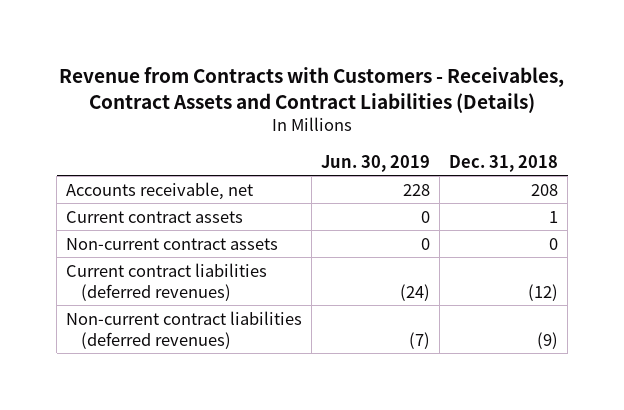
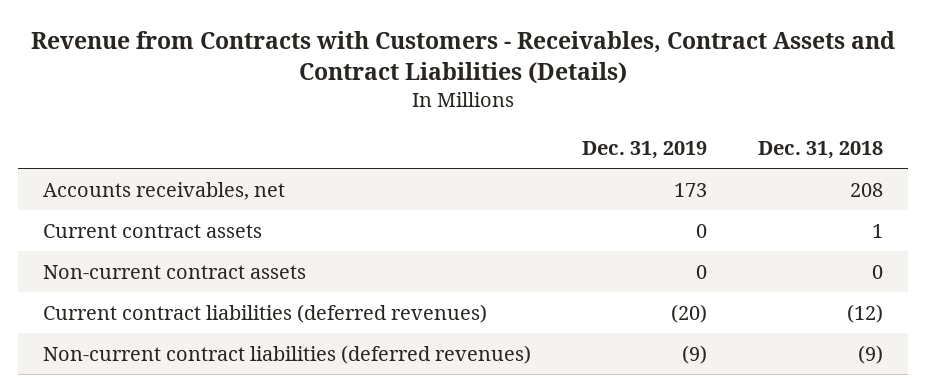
[321,154,431,172] Jun. 30, 2019 -> none
none -> [581,140,707,159] Dec. 31, 2019
[66,181,254,200] Accounts receivable, net -> [42,181,285,200] Accounts receivables, net

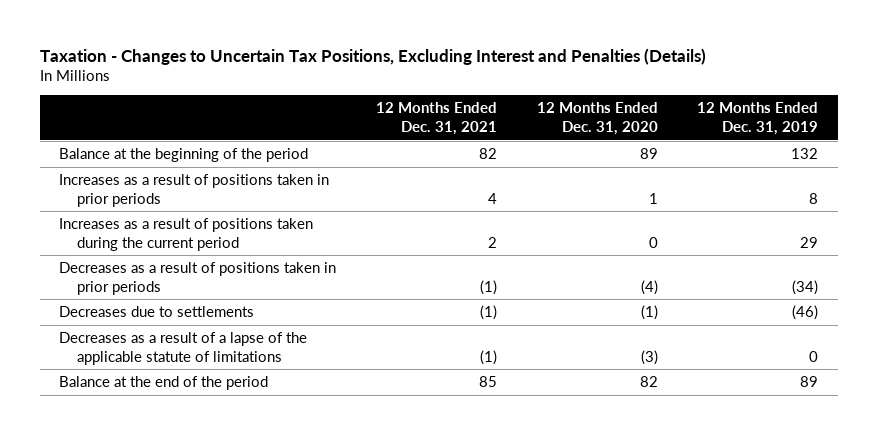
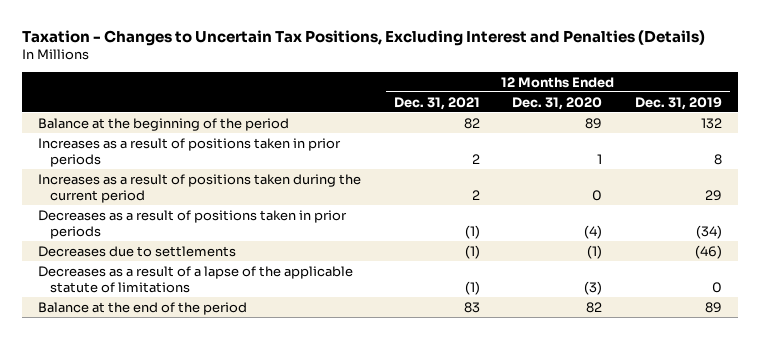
[488,192,498,204] 4 -> [471,153,480,164] 2
[479,376,498,388] 85 -> [463,301,480,313] 83

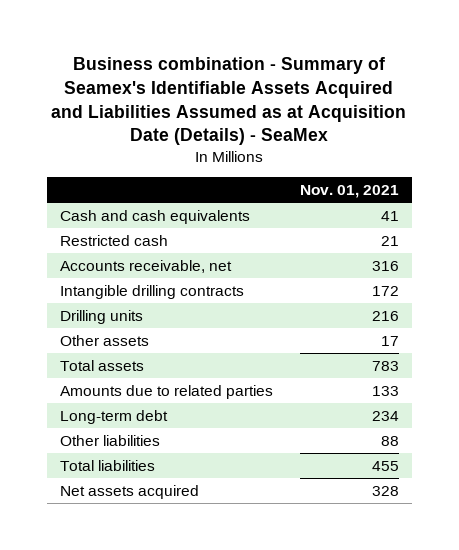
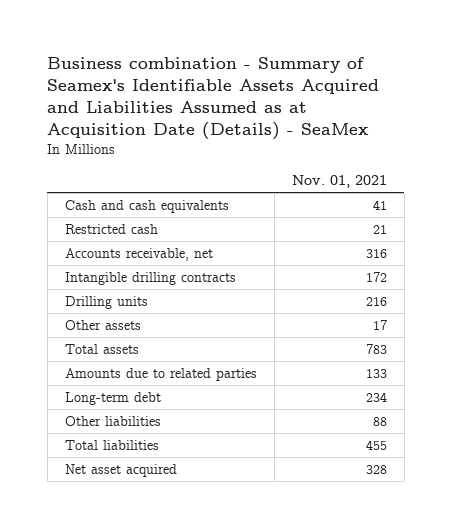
[59,484,199,499] Net assets acquired -> [64,463,177,477] Net asset acquired

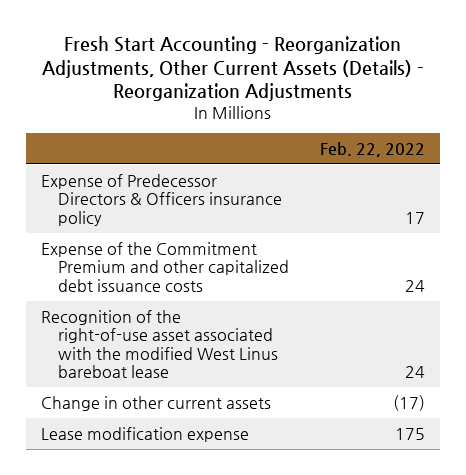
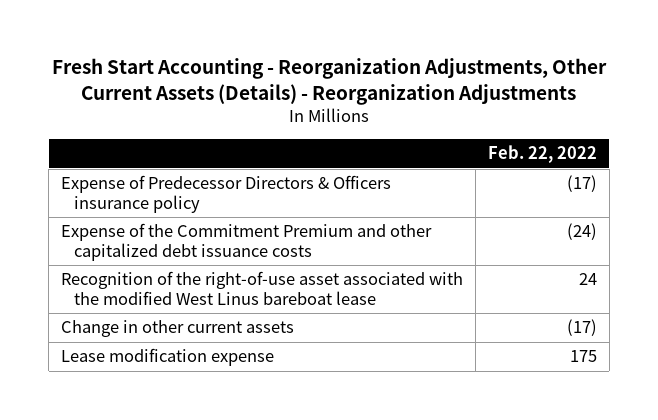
[404,211,425,224] 17 -> [567,175,598,193] (17)
[404,279,425,292] 24 -> [567,223,598,241] (24)

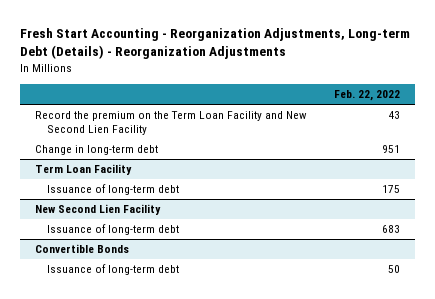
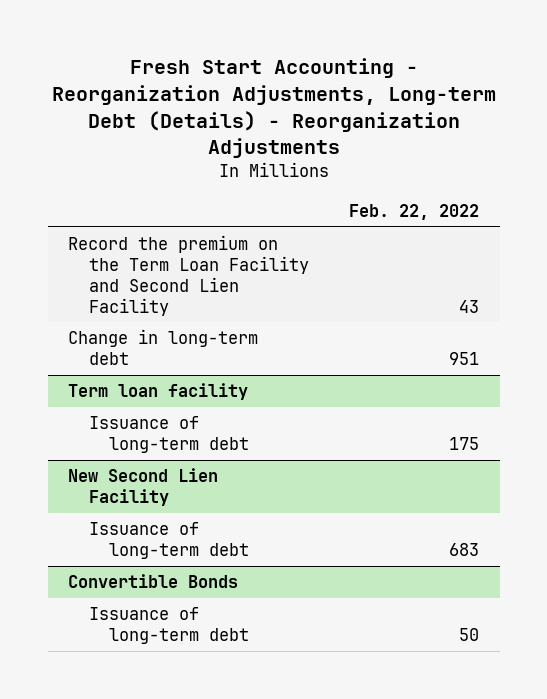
[34,111,307,136] Record the premium on the Term Loan Facility and New Second Lien Facility -> [67,235,309,316] Record the premium on the Term Loan Facility and Second Lien Facility
[34,164,132,176] Term Loan Facility -> [67,383,248,401] Term loan facility

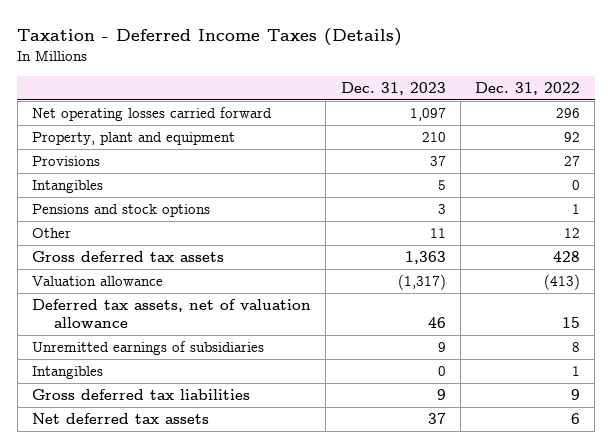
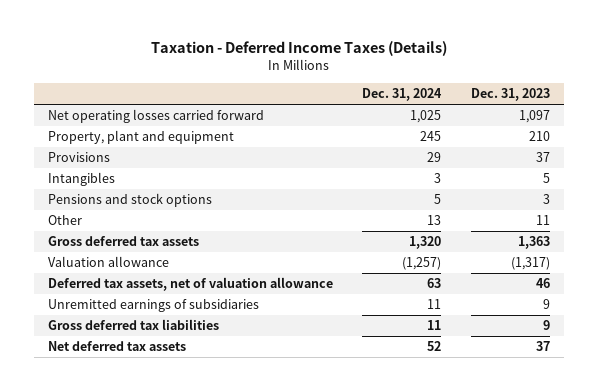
[475,81,581,95] Dec. 31, 2022 -> none
none -> [362,88,443,102] Dec. 31, 2024
[32,366,104,380] Intangibles -> none

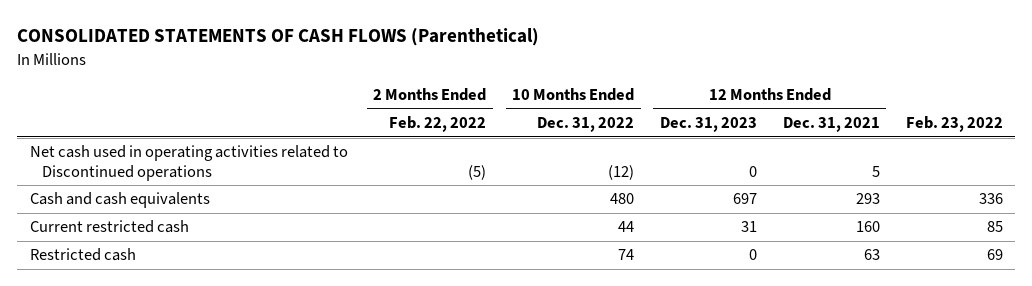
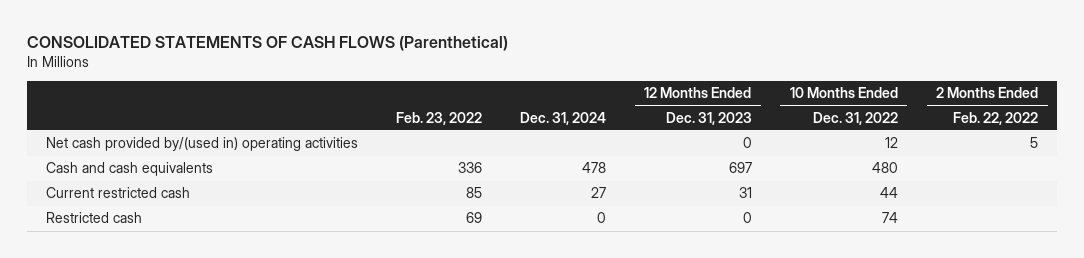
[782,117,880,133] Dec. 31, 2021 -> none
none -> [520,111,607,125] Dec. 31, 2024
[29,145,348,182] Net cash used in operating activities related to Discontinued operations -> [45,137,358,152] Net cash provided by/(used in) operating activities
[468,165,487,181] (5) -> [1030,137,1039,149] 5
[608,165,635,181] (12) -> [884,137,898,149] 12

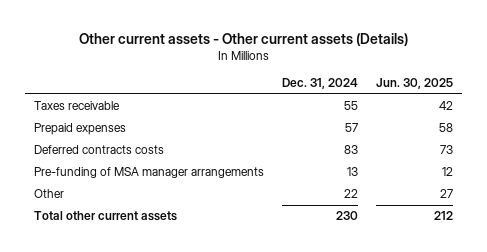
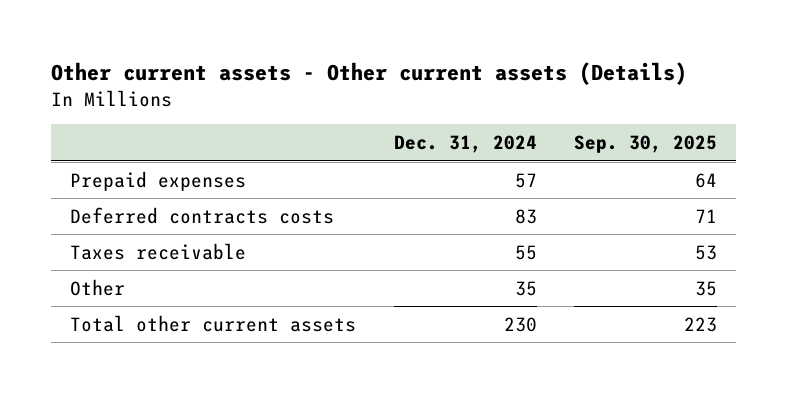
[376,78,454,90] Jun. 30, 2025 -> none
none -> [574,135,718,154] Sep. 30, 2025
[33,167,264,179] Pre-funding of MSA manager arrangements -> none
[33,101,120,111] Taxes receivable -> [69,242,246,260] Taxes receivable
[344,189,359,199] 22 -> [514,280,537,296] 35

